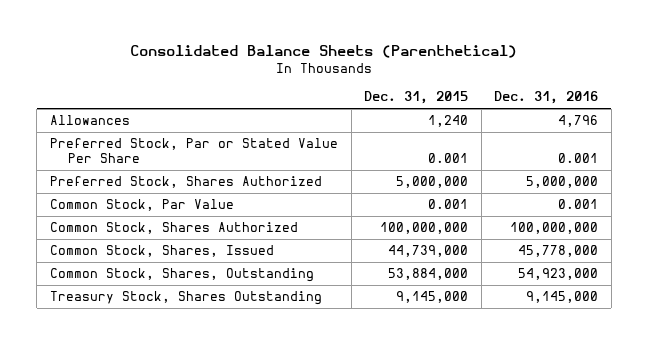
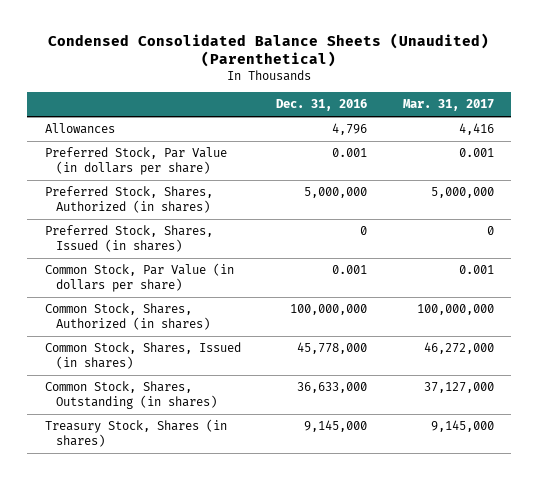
[130,45,518,59] Consolidated Balance Sheets (Parenthetical) -> [48,32,490,68] Condensed Consolidated Balance Sheets (Unaudited) (Parenthetical)
[364,91,469,105] Dec. 31, 2015 -> none
none -> [402,99,494,112] Mar. 31, 2017
[50,138,339,163] Preferred Stock, Par or Stated Value Per Share -> [44,147,227,175] Preferred Stock, Par Value (in dollars per share)
[50,176,323,189] Preferred Stock, Shares Authorized -> [44,186,213,213] Preferred Stock, Shares, Authorized (in shares)
none -> [44,225,213,252] Preferred Stock, Shares, Issued (in shares)
[50,199,235,212] Common Stock, Par Value -> [44,263,234,292] Common Stock, Par Value (in dollars per share)
[50,222,299,235] Common Stock, Shares Authorized -> [44,303,210,330] Common Stock, Shares, Authorized (in shares)
[50,245,275,258] Common Stock, Shares, Issued -> [44,342,241,369] Common Stock, Shares, Issued (in shares)
[50,268,315,283] Common Stock, Shares, Outstanding -> [44,381,217,409] Common Stock, Shares, Outstanding (in shares)
[518,268,599,281] 54,923,000 -> [297,382,368,394] 36,633,000
[50,291,323,306] Treasury Stock, Shares Outstanding -> [44,419,227,447] Treasury Stock, Shares (in shares)

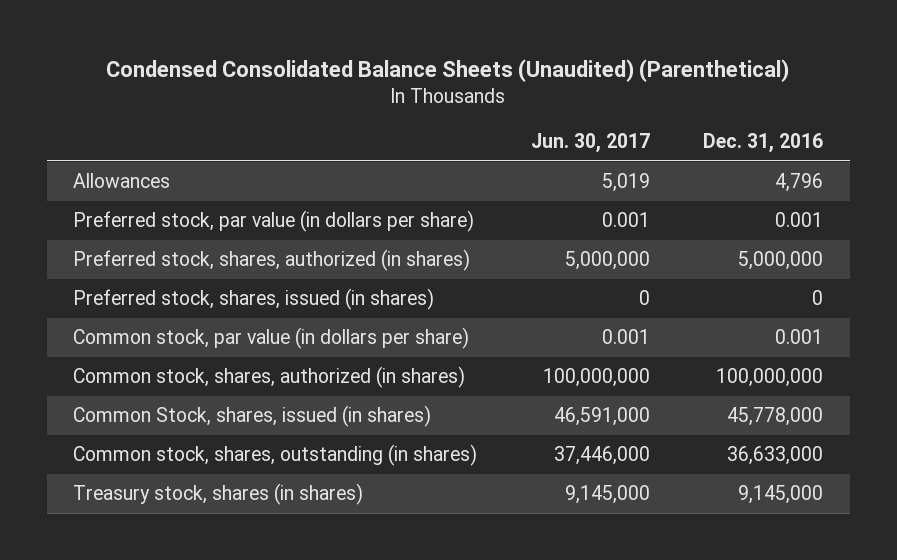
[402,99,494,112] Mar. 31, 2017 -> none
none -> [530,133,650,154] Jun. 30, 2017
[44,147,227,175] Preferred Stock, Par Value (in dollars per share) -> [73,210,475,233] Preferred stock, par value (in dollars per share)
[44,186,213,213] Preferred Stock, Shares, Authorized (in shares) -> [73,249,471,272] Preferred stock, shares, authorized (in shares)
[44,225,213,252] Preferred Stock, Shares, Issued (in shares) -> [73,288,435,311] Preferred stock, shares, issued (in shares)
[44,263,234,292] Common Stock, Par Value (in dollars per share) -> [73,327,470,350] Common stock, par value (in dollars per share)
[44,303,210,330] Common Stock, Shares, Authorized (in shares) -> [73,366,466,389] Common stock, shares, authorized (in shares)
[44,342,241,369] Common Stock, Shares, Issued (in shares) -> [73,405,432,428] Common Stock, shares, issued (in shares)
[44,381,217,409] Common Stock, Shares, Outstanding (in shares) -> [73,444,478,467] Common stock, shares, outstanding (in shares)
[44,419,227,447] Treasury Stock, Shares (in shares) -> [73,483,364,506] Treasury stock, shares (in shares)

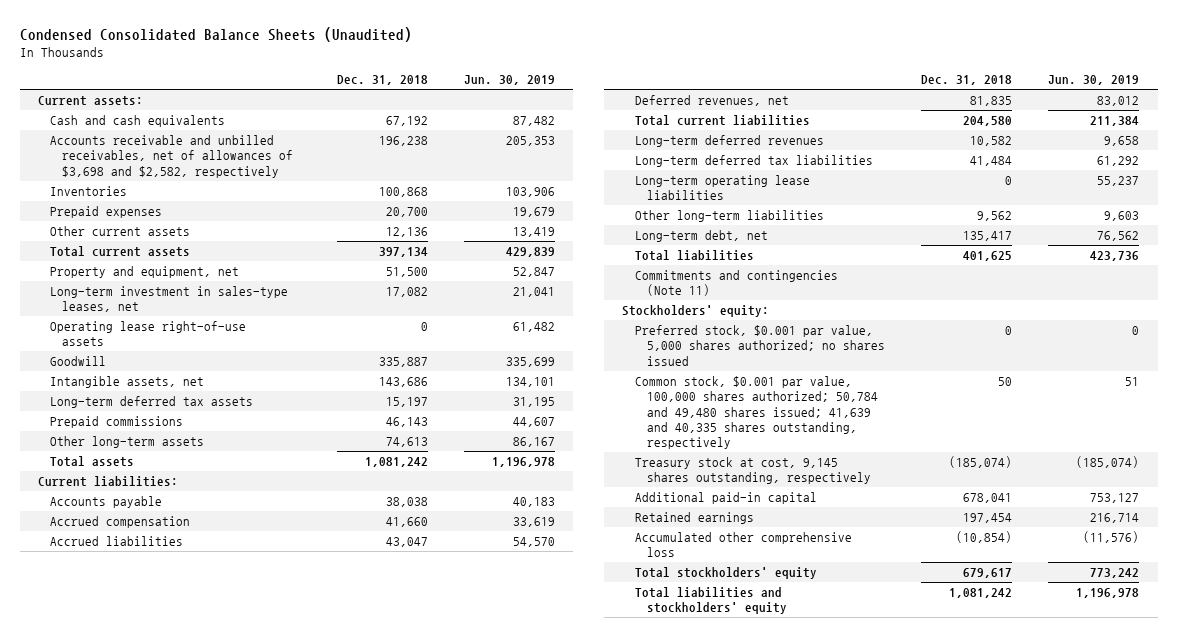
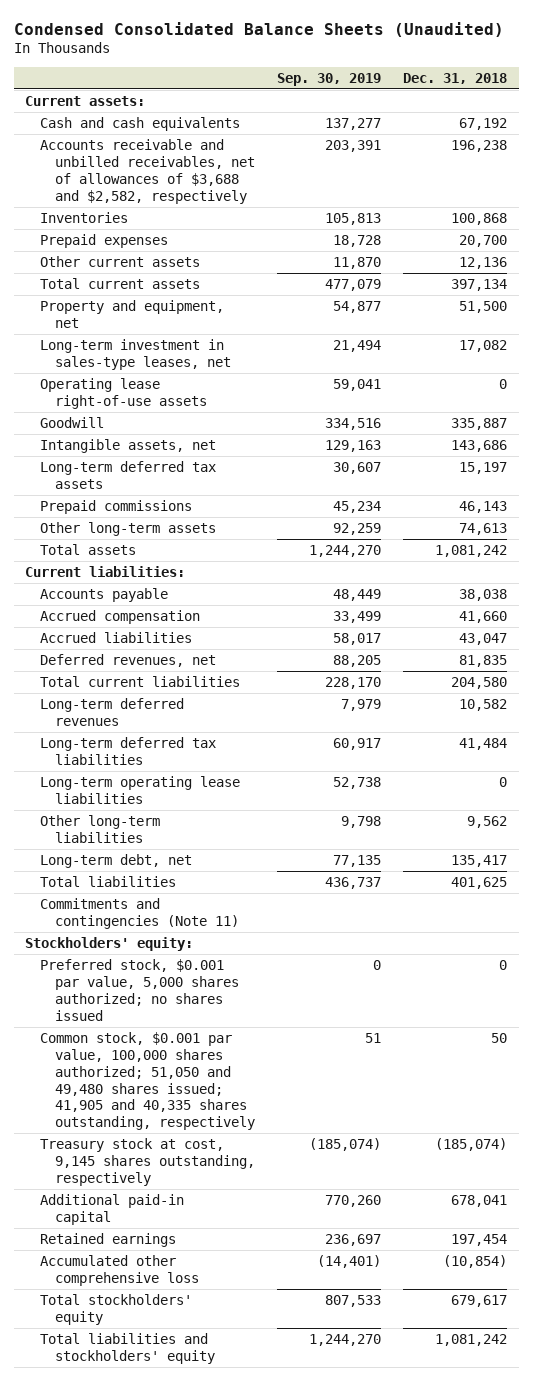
[463,75,555,86] Jun. 30, 2019 -> none
none -> [276,72,381,86] Sep. 30, 2019
[50,135,294,178] Accounts receivable and unbilled receivables, net of allowances of $3,698 and $2,582, respectively -> [39,138,255,204] Accounts receivable and unbilled receivables, net of allowances of $3,688 and $2,582, respectively
[634,376,879,450] Common stock, $0.001 par value, 100,000 shares authorized; 50,784 and 49,480 shares issued; 41,639 and 40,335 shares outstanding, respectively -> [39,1031,255,1131] Common stock, $0.001 par value, 100,000 shares authorized; 51,050 and 49,480 shares issued; 41,905 and 40,335 shares outstanding, respectively

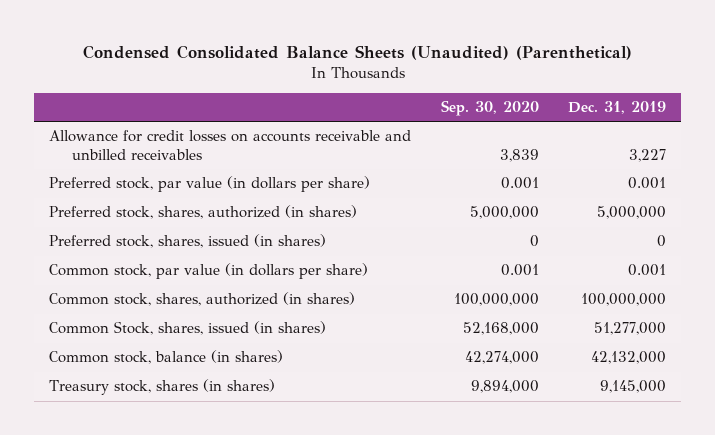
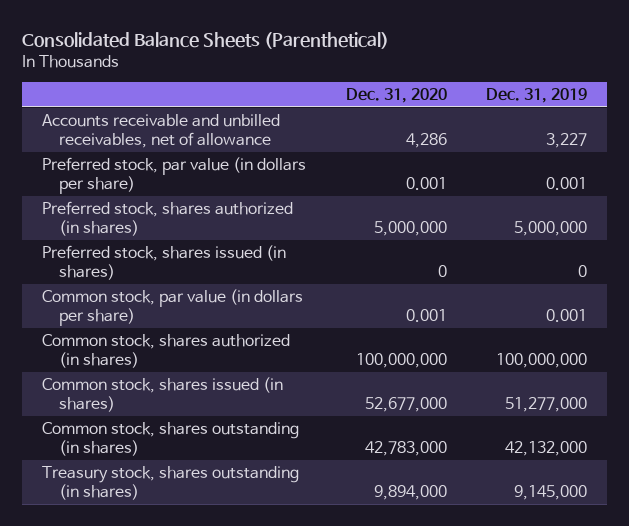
[82,44,632,60] Condensed Consolidated Balance Sheets (Unaudited) (Parenthetical) -> [21,31,389,49] Consolidated Balance Sheets (Parenthetical)
[440,100,539,117] Sep. 30, 2020 -> none
none -> [345,87,447,103] Dec. 31, 2020
[49,130,412,161] Allowance for credit losses on accounts receivable and unbilled receivables -> [41,113,280,149] Accounts receivable and unbilled receivables, net of allowance
[49,205,358,220] Preferred stock, shares, authorized (in shares) -> [41,200,293,237] Preferred stock, shares authorized (in shares)
[49,234,327,249] Preferred stock, shares, issued (in shares) -> [41,244,286,281] Preferred stock, shares issued (in shares)
[49,292,356,307] Common stock, shares, authorized (in shares) -> [41,333,290,369] Common stock, shares authorized (in shares)
[49,321,327,336] Common Stock, shares, issued (in shares) -> [41,376,283,413] Common stock, shares issued (in shares)
[49,350,284,365] Common stock, balance (in shares) -> [41,421,299,457] Common stock, shares outstanding (in shares)
[49,379,276,396] Treasury stock, shares (in shares) -> [41,465,299,501] Treasury stock, shares outstanding (in shares)

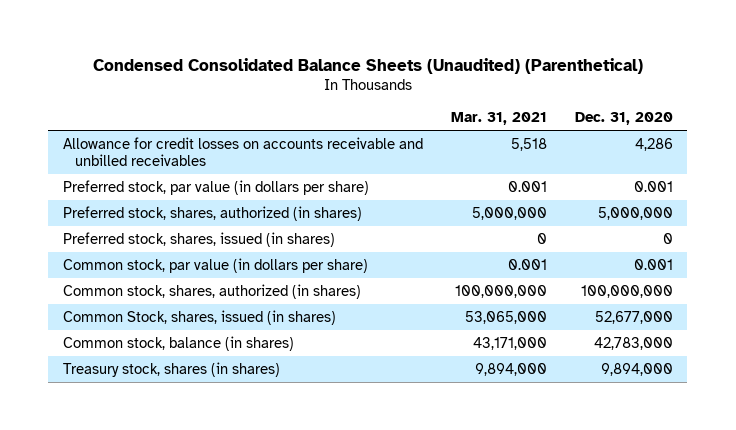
[21,31,389,49] Consolidated Balance Sheets (Parenthetical) -> [92,57,643,74] Condensed Consolidated Balance Sheets (Unaudited) (Parenthetical)
[486,87,588,103] Dec. 31, 2019 -> none
none -> [450,111,547,125] Mar. 31, 2021
[41,113,280,149] Accounts receivable and unbilled receivables, net of allowance -> [62,136,423,166] Allowance for credit losses on accounts receivable and unbilled receivables
[41,200,293,237] Preferred stock, shares authorized (in shares) -> [62,205,362,221] Preferred stock, shares, authorized (in shares)
[41,244,286,281] Preferred stock, shares issued (in shares) -> [62,231,335,247] Preferred stock, shares, issued (in shares)
[41,333,290,369] Common stock, shares authorized (in shares) -> [62,283,361,299] Common stock, shares, authorized (in shares)
[41,376,283,413] Common stock, shares issued (in shares) -> [62,309,336,325] Common Stock, shares, issued (in shares)
[41,421,299,457] Common stock, shares outstanding (in shares) -> [62,335,294,351] Common stock, balance (in shares)
[41,465,299,501] Treasury stock, shares outstanding (in shares) -> [62,361,280,377] Treasury stock, shares (in shares)

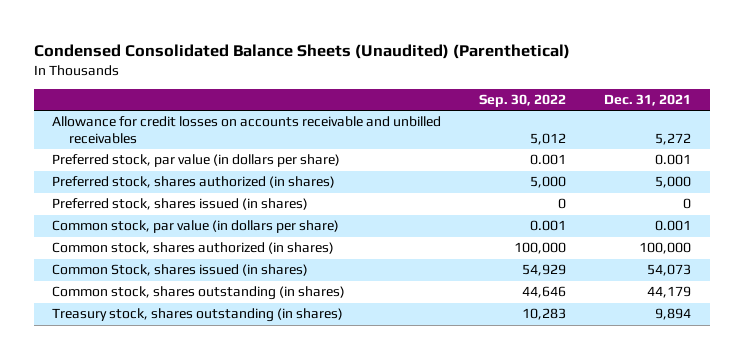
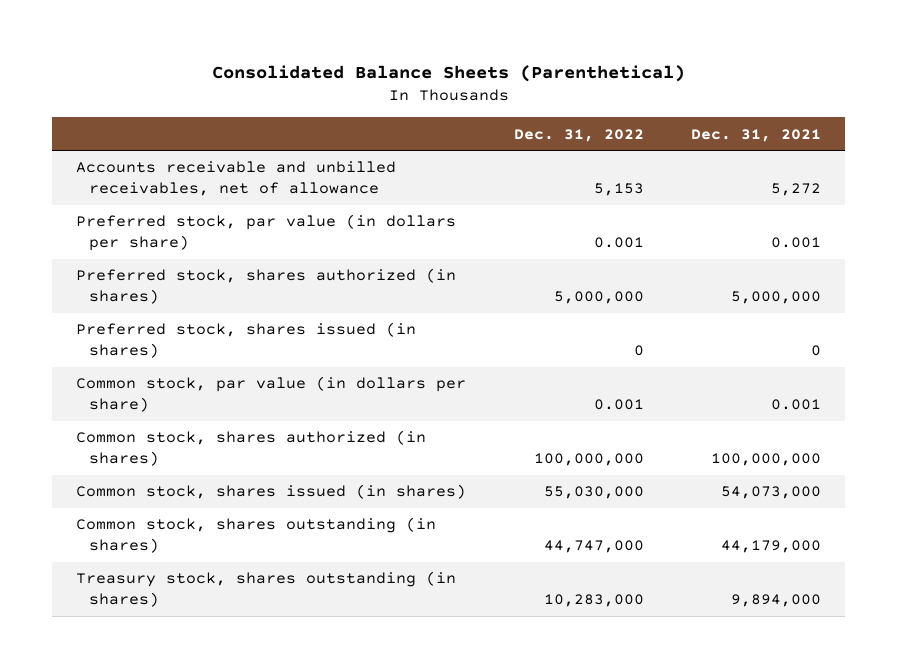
[33,43,570,59] Condensed Consolidated Balance Sheets (Unaudited) (Parenthetical) -> [211,65,685,83] Consolidated Balance Sheets (Parenthetical)
[479,94,567,108] Sep. 30, 2022 -> none
none -> [513,128,644,142] Dec. 31, 2022
[52,116,442,145] Allowance for credit losses on accounts receivable and unbilled receivables -> [76,161,397,197] Accounts receivable and unbilled receivables, net of allowance
[654,176,691,189] 5,000 -> [731,291,822,305] 5,000,000
[638,242,691,255] 100,000 -> [711,453,822,467] 100,000,000
[52,264,309,277] Common Stock, shares issued (in shares) -> [76,484,467,500] Common stock, shares issued (in shares)
[646,264,691,277] 54,073 -> [721,486,822,500] 54,073,000
[646,286,691,299] 44,179 -> [721,540,822,554] 44,179,000
[654,308,691,321] 9,894 -> [731,594,822,608] 9,894,000

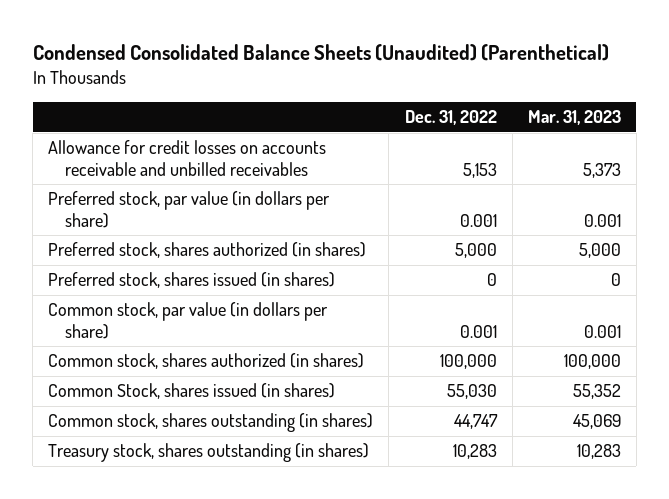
[211,65,685,83] Consolidated Balance Sheets (Parenthetical) -> [32,44,609,62] Condensed Consolidated Balance Sheets (Unaudited) (Parenthetical)
[691,128,822,142] Dec. 31, 2021 -> none
none -> [527,110,621,126] Mar. 31, 2023
[76,161,397,197] Accounts receivable and unbilled receivables, net of allowance -> [48,140,327,177] Allowance for credit losses on accounts receivable and unbilled receivables
[553,291,644,305] 5,000,000 -> [454,243,497,259] 5,000
[533,453,644,467] 100,000,000 -> [439,354,497,370] 100,000
[76,484,467,500] Common stock, shares issued (in shares) -> [48,383,336,400] Common Stock, shares issued (in shares)
[543,486,644,500] 55,030,000 -> [446,384,497,400] 55,030
[543,540,644,554] 44,747,000 -> [453,414,498,430] 44,747
[543,594,644,608] 10,283,000 -> [452,444,497,460] 10,283

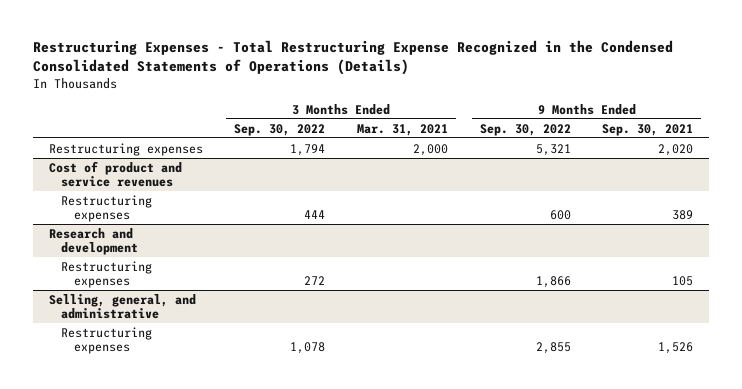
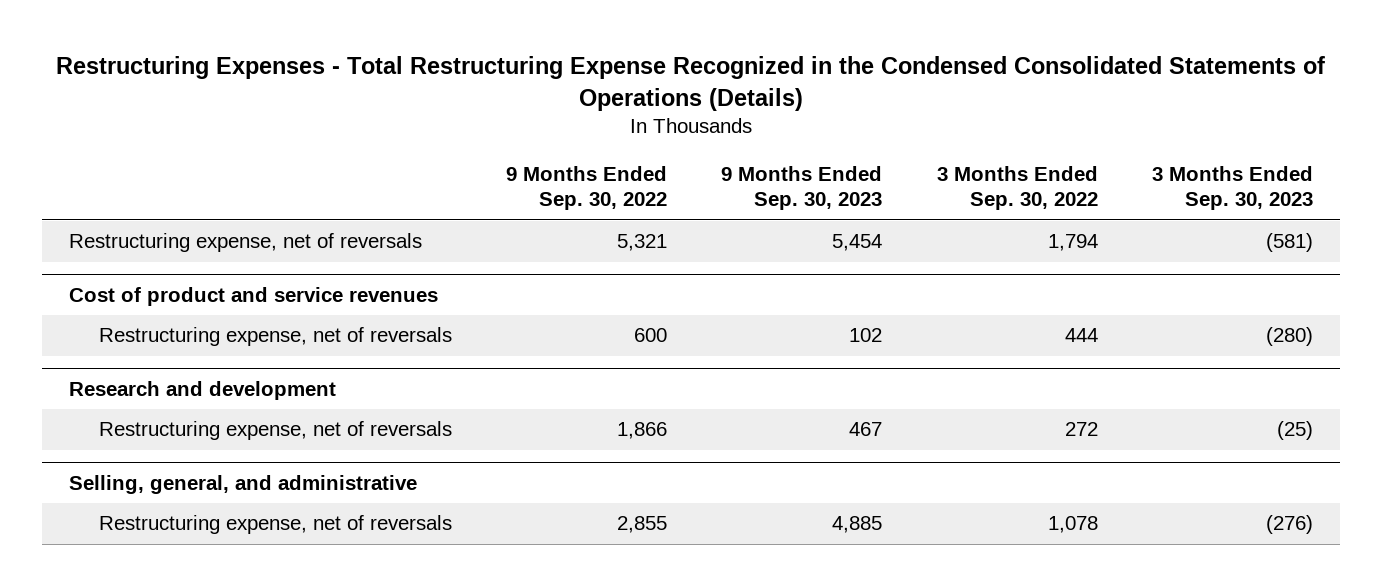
[357,123,449,136] Mar. 31, 2021 -> none
[602,123,694,136] Sep. 30, 2021 -> none
none -> [721,166,883,211] 9 Months Ended Sep. 30, 2023
none -> [1151,166,1313,211] 3 Months Ended Sep. 30, 2023
[48,142,203,156] Restructuring expenses -> [69,233,423,253] Restructuring expense, net of reversals
[61,194,153,223] Restructuring expenses -> [98,327,452,347] Restructuring expense, net of reversals
[61,260,153,289] Restructuring expenses -> [98,421,452,441] Restructuring expense, net of reversals
[61,326,153,355] Restructuring expenses -> [98,515,452,535] Restructuring expense, net of reversals

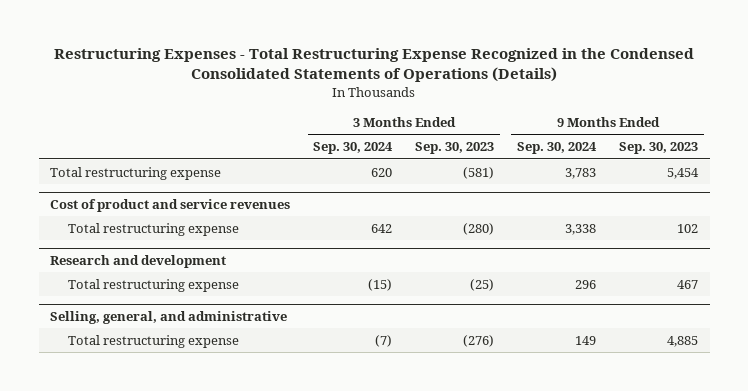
[506,166,668,211] 9 Months Ended Sep. 30, 2022 -> none
[936,166,1098,211] 3 Months Ended Sep. 30, 2022 -> none
none -> [313,142,394,155] Sep. 30, 2024
none -> [517,142,598,155] Sep. 30, 2024
[69,233,423,253] Restructuring expense, net of reversals -> [50,166,222,180] Total restructuring expense
[98,327,452,347] Restructuring expense, net of reversals -> [67,222,239,236] Total restructuring expense
[98,421,452,441] Restructuring expense, net of reversals -> [67,278,239,292] Total restructuring expense
[98,515,452,535] Restructuring expense, net of reversals -> [67,334,239,348] Total restructuring expense

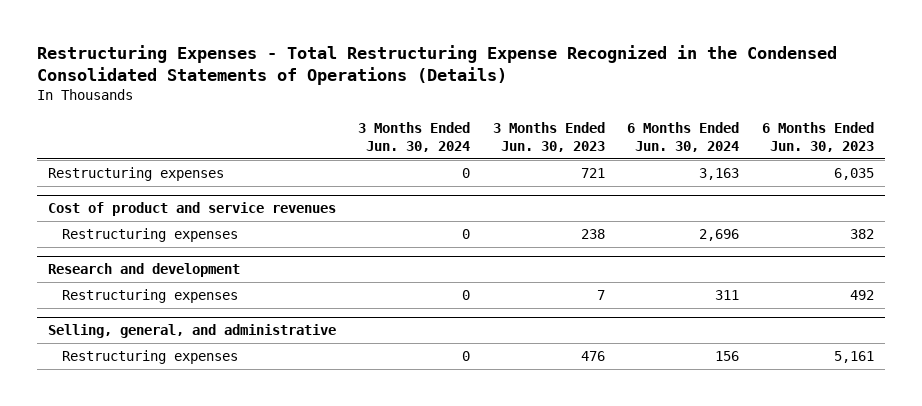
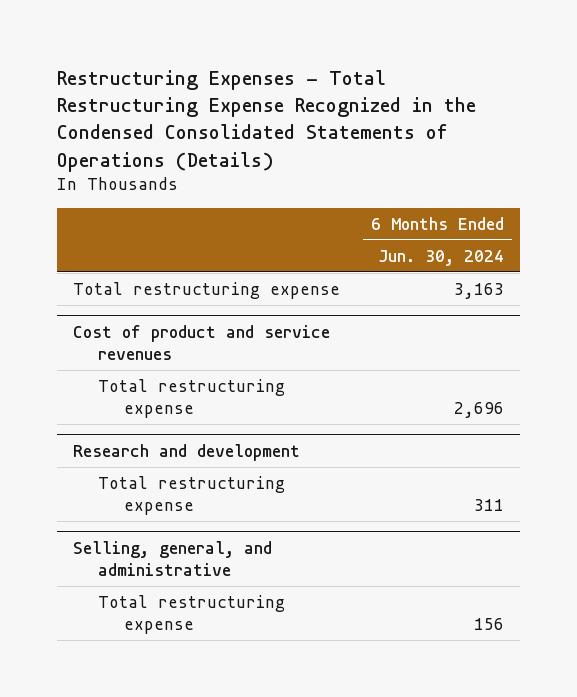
[358,121,471,152] 3 Months Ended Jun. 30, 2024 -> none
[492,121,605,152] 3 Months Ended Jun. 30, 2023 -> none
[761,121,874,152] 6 Months Ended Jun. 30, 2023 -> none
[48,167,225,182] Restructuring expenses -> [72,282,340,300] Total restructuring expense
[62,228,239,243] Restructuring expenses -> [98,379,286,418] Total restructuring expense
[62,289,239,304] Restructuring expenses -> [98,476,286,515] Total restructuring expense
[62,350,239,365] Restructuring expenses -> [98,595,286,634] Total restructuring expense

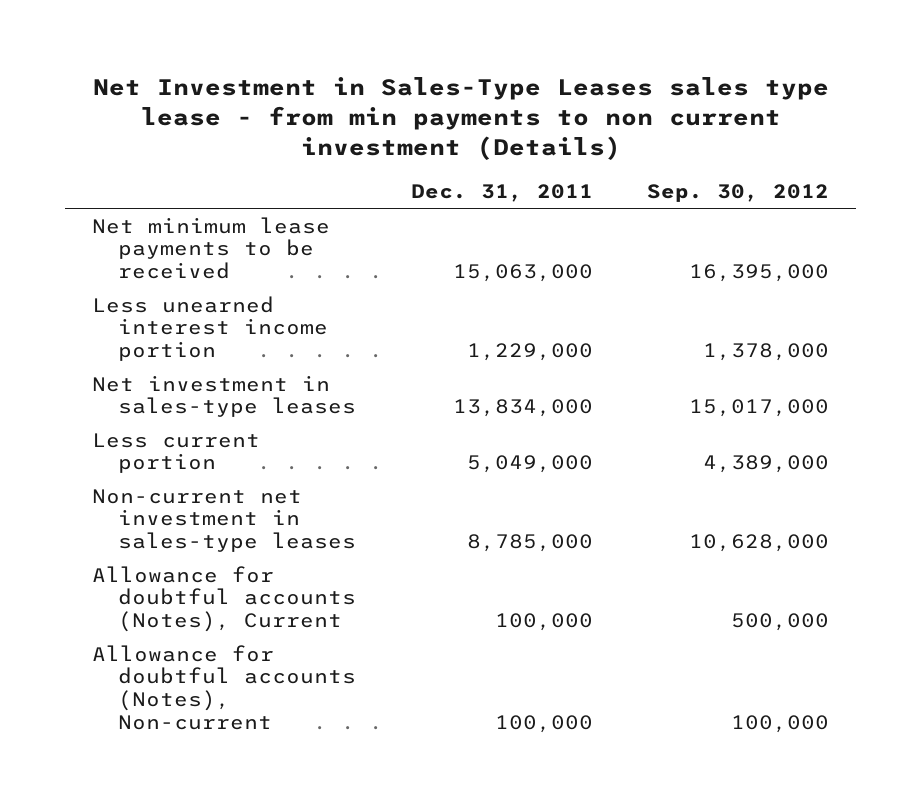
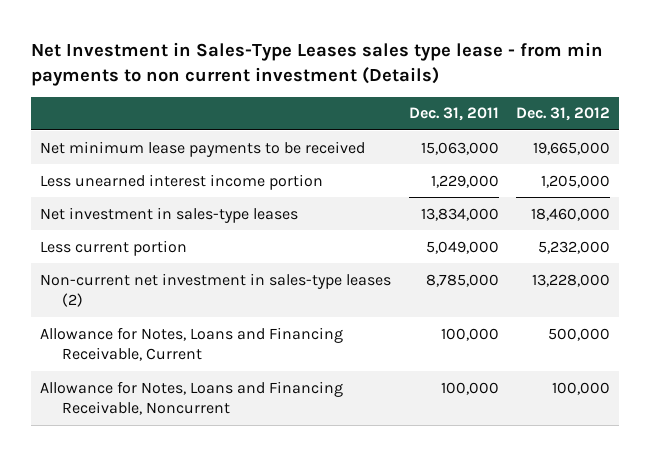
[647,184,830,203] Sep. 30, 2012 -> none
none -> [516,107,611,122] Dec. 31, 2012
[92,488,356,552] Non-current net investment in sales-type leases -> [39,272,391,308] Non-current net investment in sales-type leases (2)
[92,565,356,632] Allowance for doubtful accounts (Notes), Current -> [39,326,343,362] Allowance for Notes, Loans and Financing Receivable, Current
[92,644,356,730] Allowance for doubtful accounts (Notes), Non-current -> [39,380,343,416] Allowance for Notes, Loans and Financing Receivable, Noncurrent

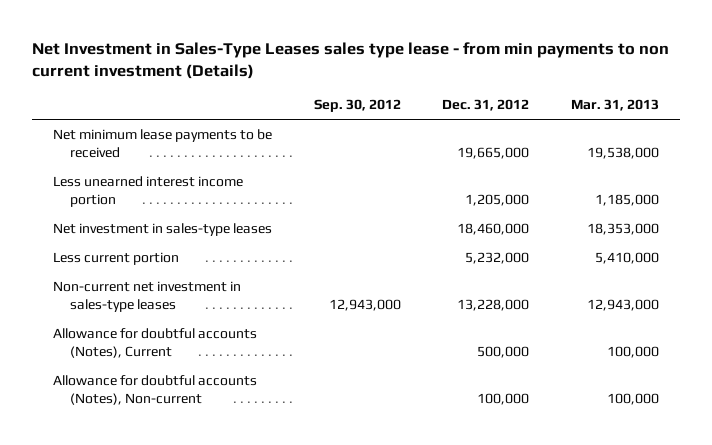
[408,107,499,122] Dec. 31, 2011 -> none
none -> [313,99,401,113] Sep. 30, 2012
none -> [571,99,660,112] Mar. 31, 2013
[39,272,391,308] Non-current net investment in sales-type leases (2) -> [52,281,241,313] Non-current net investment in sales-type leases
[39,326,343,362] Allowance for Notes, Loans and Financing Receivable, Current -> [52,328,257,359] Allowance for doubtful accounts (Notes), Current
[39,380,343,416] Allowance for Notes, Loans and Financing Receivable, Noncurrent -> [52,375,257,406] Allowance for doubtful accounts (Notes), Non-current

